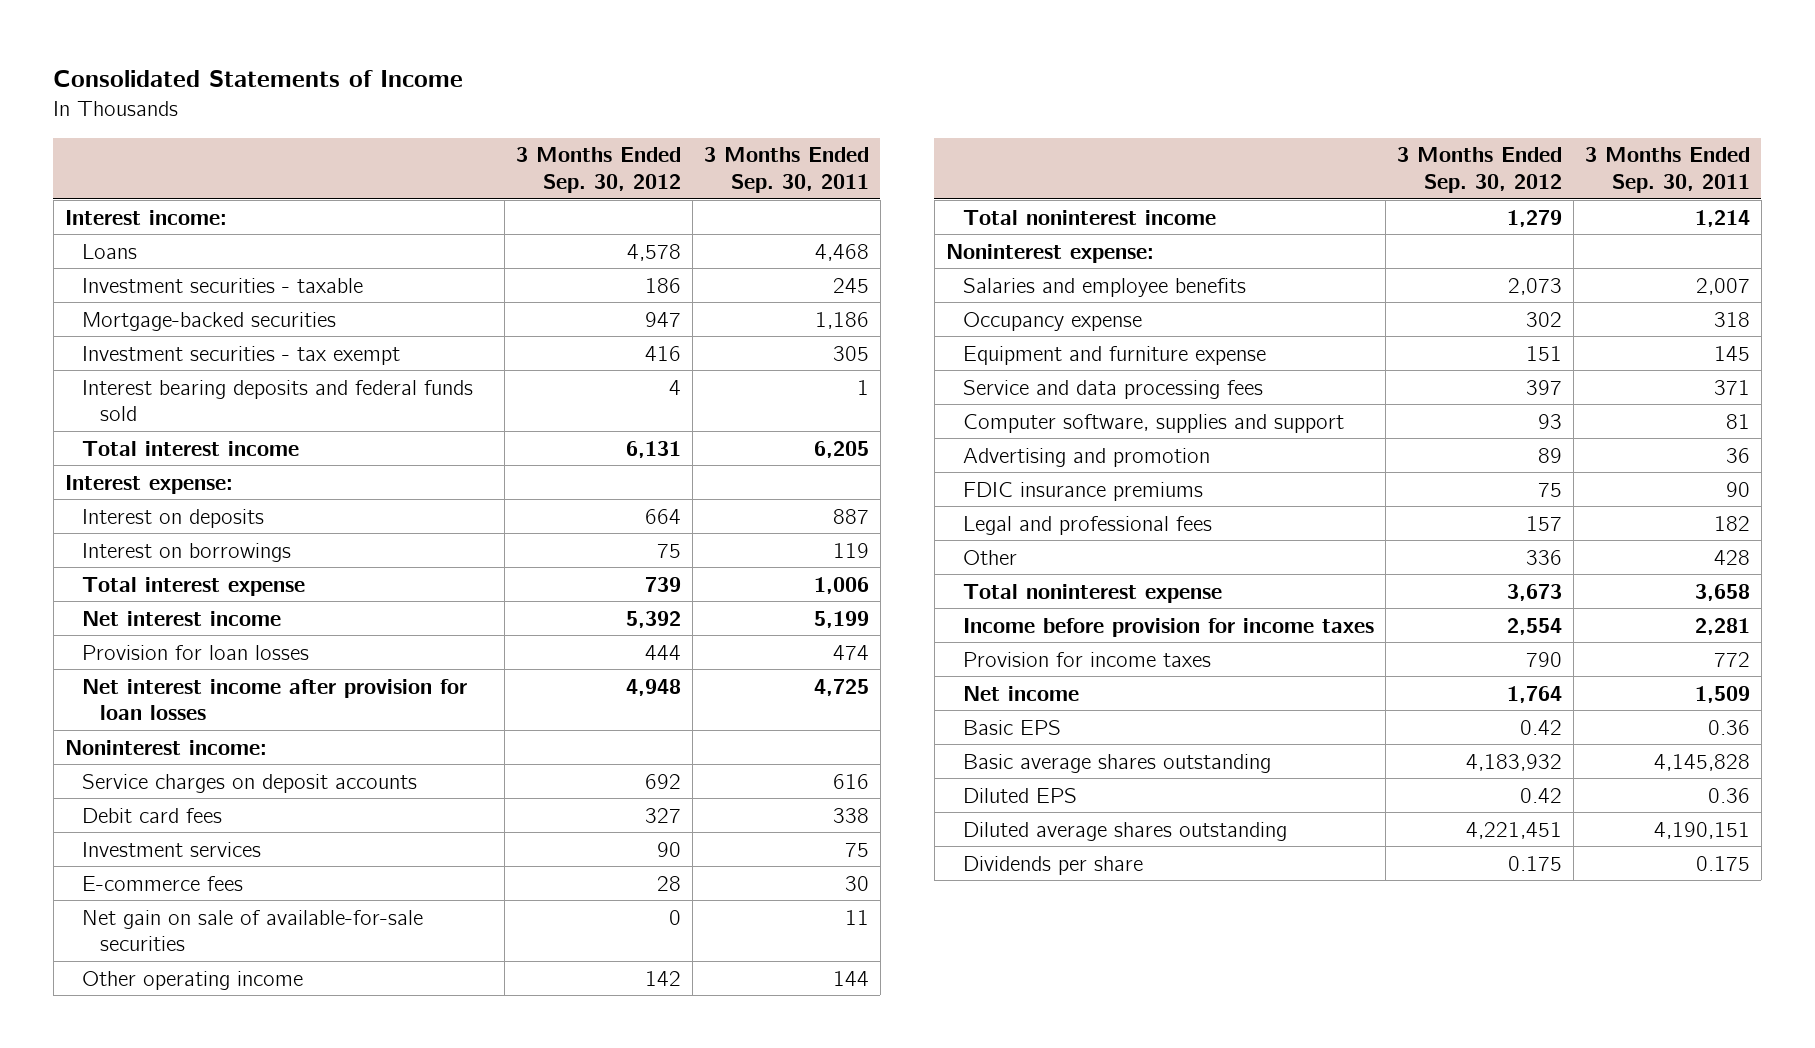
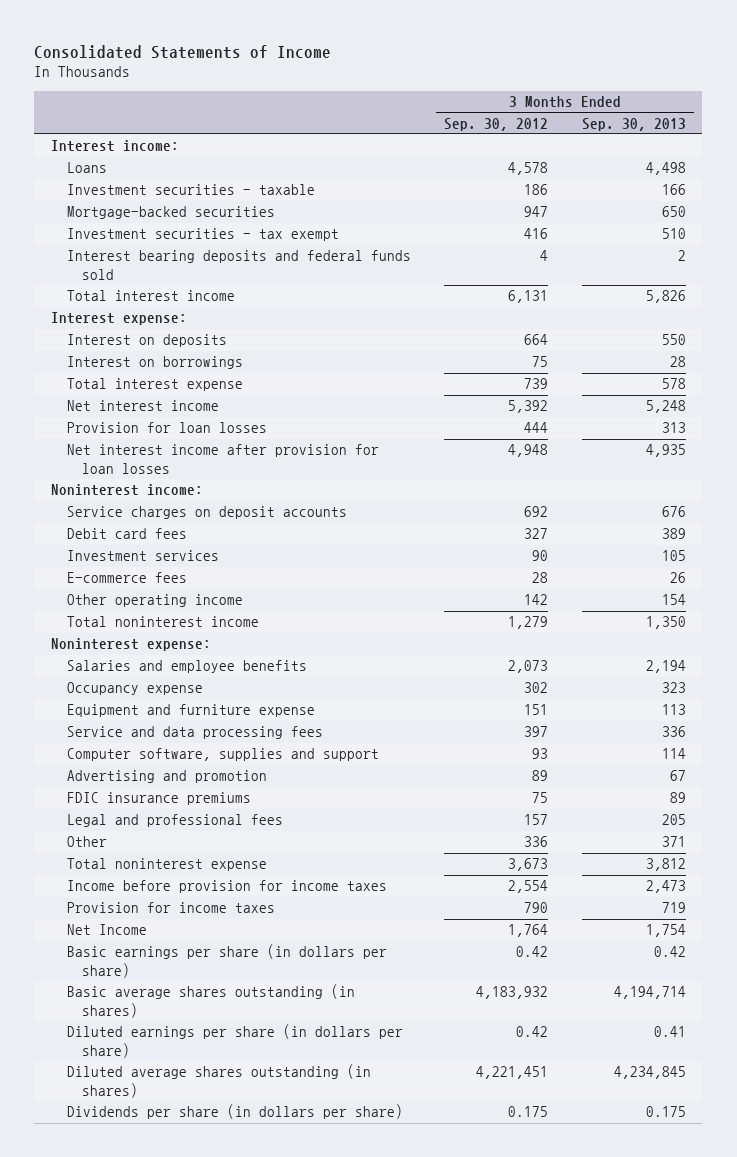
[703,147,869,193] 3 Months Ended Sep. 30, 2011 -> none
none -> [581,117,686,131] Sep. 30, 2013
[82,909,424,952] Net gain on sale of available-for-sale securities -> none
[963,685,1080,701] Net income -> [66,924,147,936] Net Income
[963,719,1062,735] Basic EPS -> [66,944,387,978] Basic earnings per share (in dollars per share)
[963,753,1272,773] Basic average shares outstanding -> [66,984,355,1018] Basic average shares outstanding (in shares)
[963,787,1078,803] Diluted EPS -> [66,1024,403,1058] Diluted earnings per share (in dollars per share)
[963,821,1288,841] Diluted average shares outstanding -> [66,1064,371,1098] Diluted average shares outstanding (in shares)
[963,855,1144,875] Dividends per share -> [66,1104,403,1120] Dividends per share (in dollars per share)

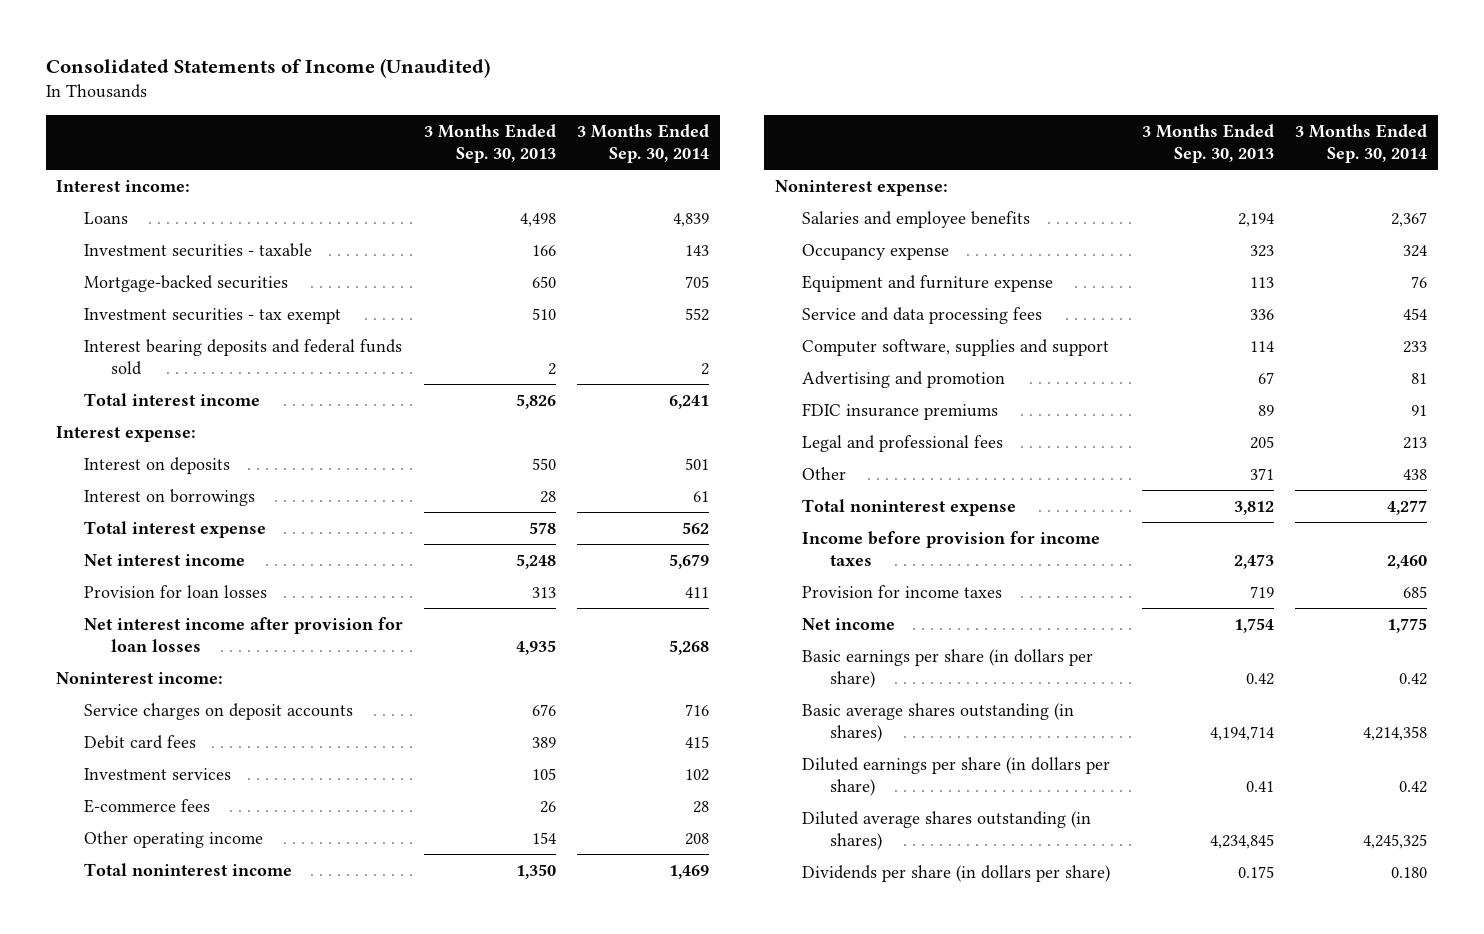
[34,44,332,59] Consolidated Statements of Income -> [45,58,490,79] Consolidated Statements of Income (Unaudited)
[444,117,549,131] Sep. 30, 2012 -> none
none -> [577,123,710,163] 3 Months Ended Sep. 30, 2014
[66,924,147,936] Net Income -> [802,617,896,630] Net income

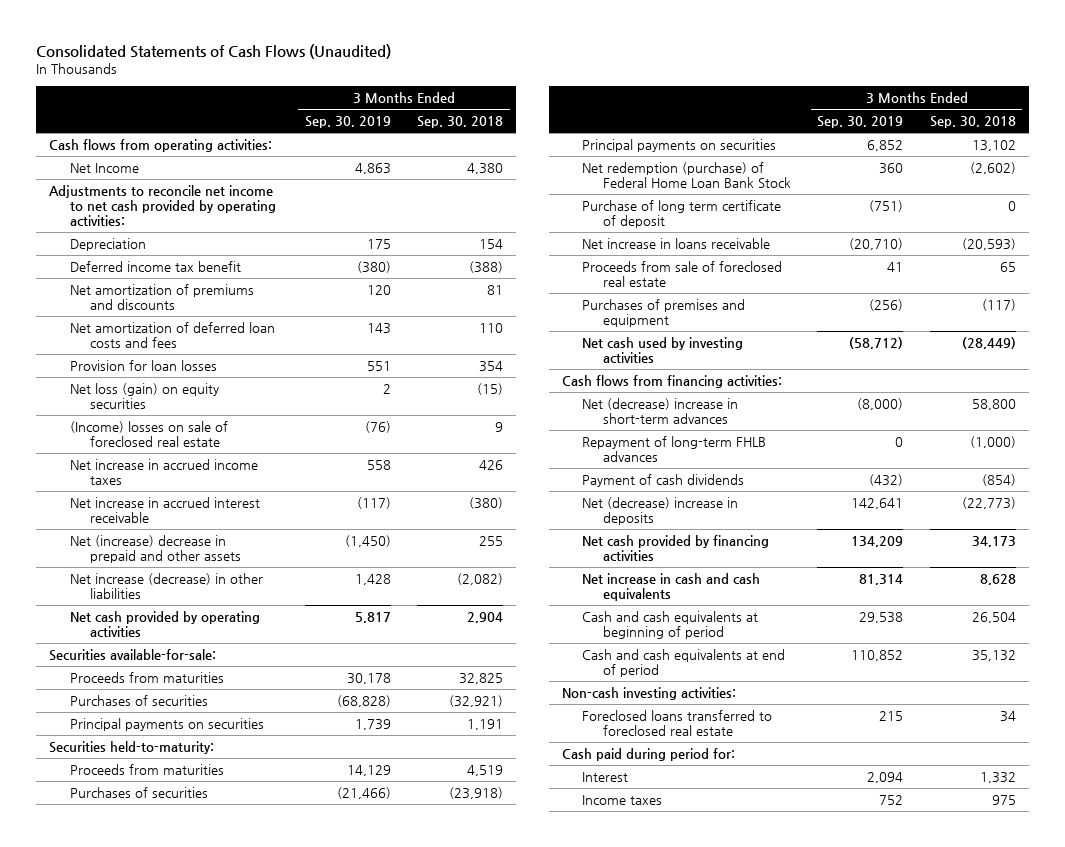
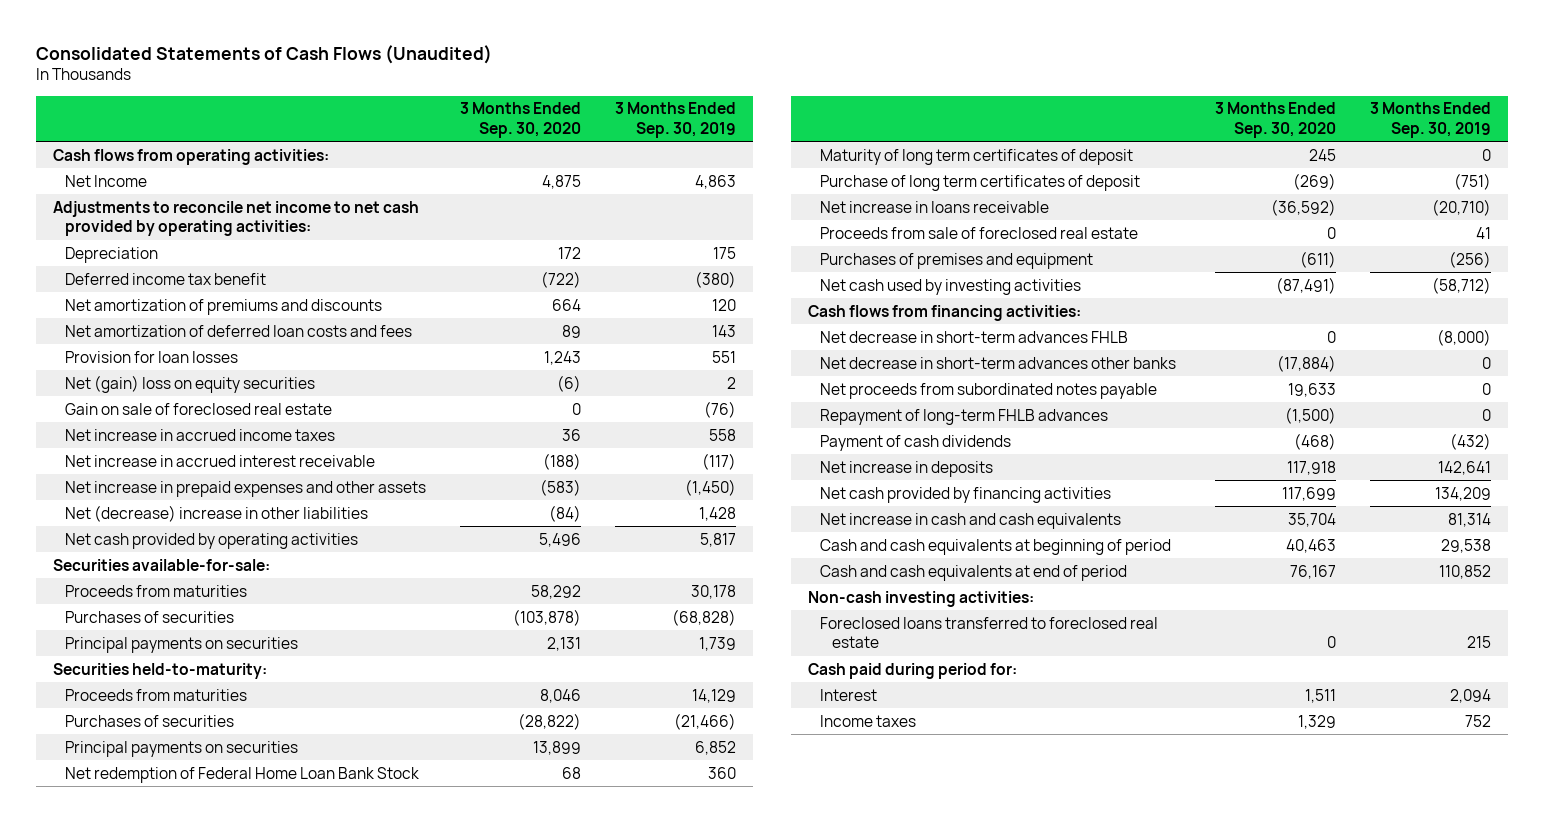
[416,116,503,129] Sep. 30, 2018 -> none
none -> [459,102,581,139] 3 Months Ended Sep. 30, 2020
[69,382,219,409] Net loss (gain) on equity securities -> [64,374,315,393] Net (gain) loss on equity securities
[69,420,228,447] (Income) losses on sale of foreclosed real estate -> [64,402,332,415] Gain on sale of foreclosed real estate
[69,534,242,563] Net (increase) decrease in prepaid and other assets -> [64,480,426,497] Net increase in prepaid expenses and other assets
[69,572,263,599] Net increase (decrease) in other liabilities -> [64,504,368,522] Net (decrease) increase in other liabilities
[582,161,791,188] Net redemption (purchase) of Federal Home Loan Bank Stock -> [64,766,419,783] Net redemption of Federal Home Loan Bank Stock
none -> [820,148,1134,165] Maturity of long term certificates of deposit
[582,199,782,228] Purchase of long term certificate of deposit -> [820,174,1141,191] Purchase of long term certificates of deposit
[582,397,739,424] Net (decrease) increase in short-term advances -> [820,330,1129,343] Net decrease in short-term advances FHLB
none -> [820,356,1177,369] Net decrease in short-term advances other banks
none -> [820,382,1158,399] Net proceeds from subordinated notes payable
[582,496,739,525] Net (decrease) increase in deposits -> [820,460,994,477] Net increase in deposits

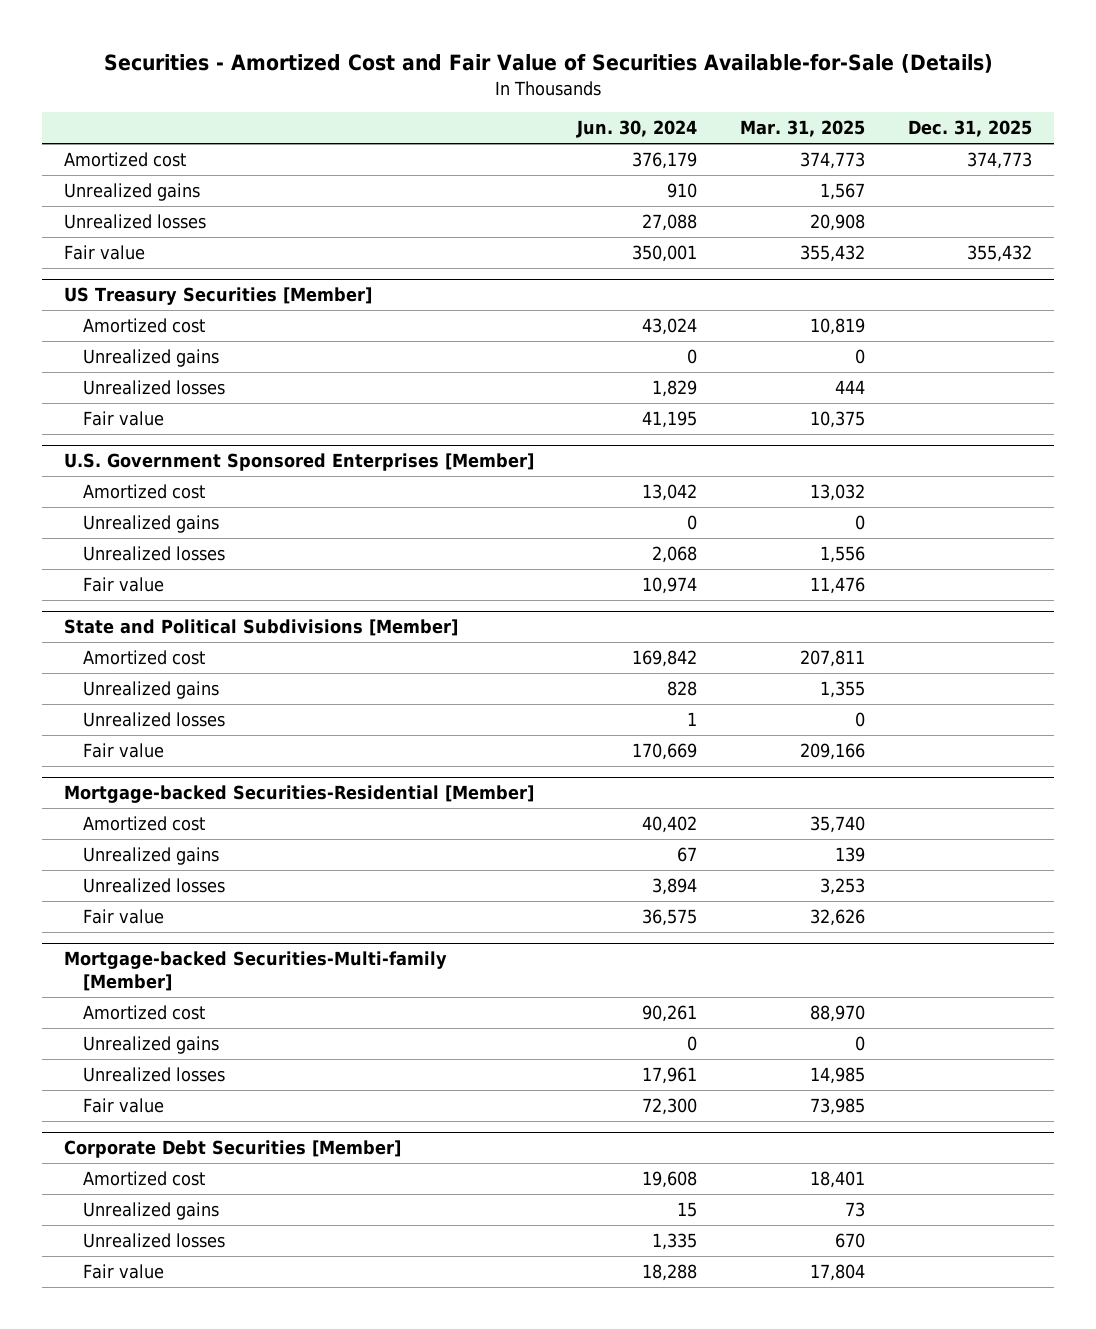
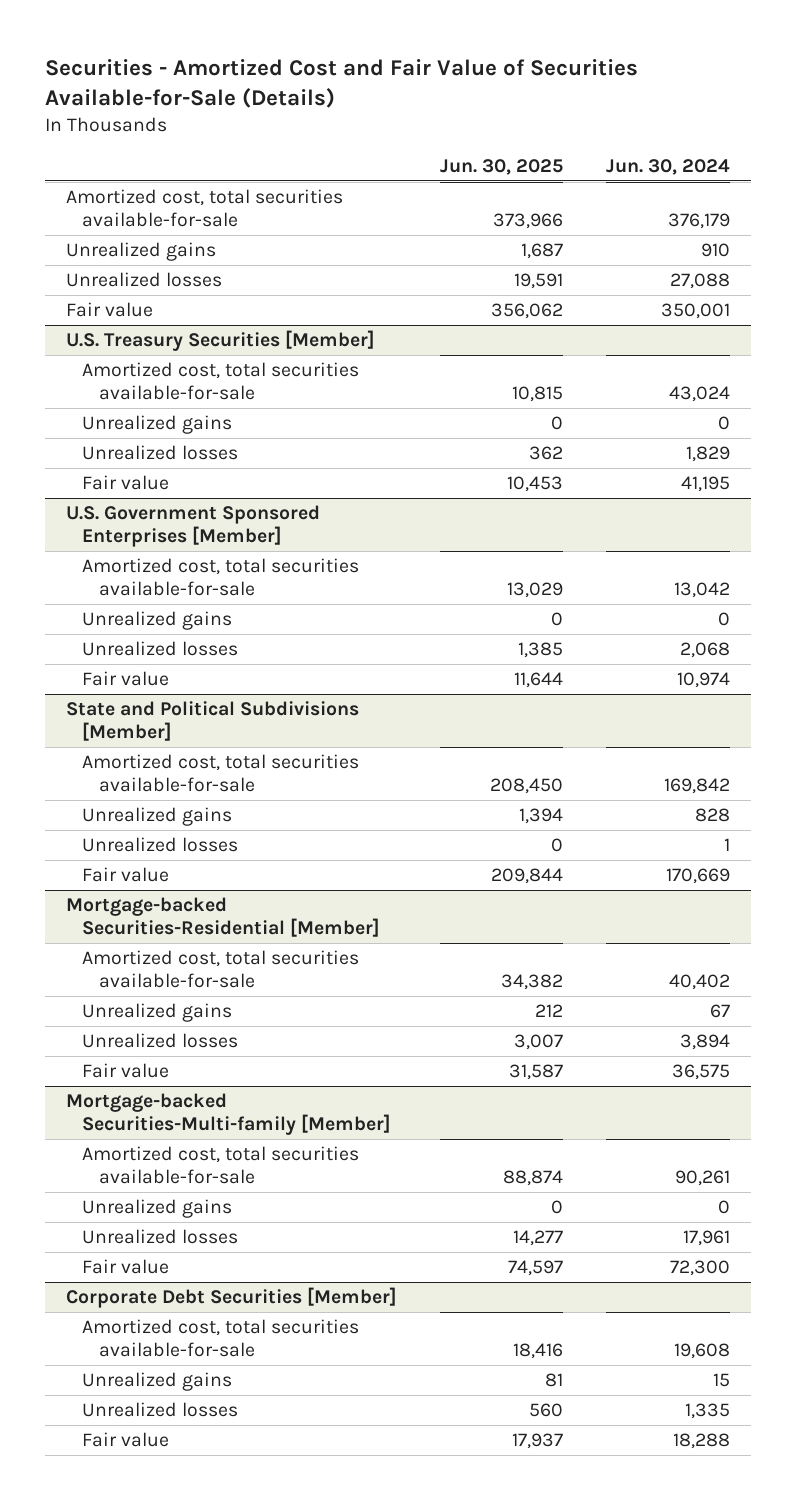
[740,120,866,138] Mar. 31, 2025 -> none
[908,120,1033,138] Dec. 31, 2025 -> none
none -> [440,158,564,175] Jun. 30, 2025
[63,152,186,168] Amortized cost -> [66,189,344,227] Amortized cost, total securities available-for-sale
[63,287,372,306] US Treasury Securities [Member] -> [66,330,376,352] U.S. Treasury Securities [Member]
[83,318,206,334] Amortized cost -> [82,362,360,400] Amortized cost, total securities available-for-sale
[83,484,206,500] Amortized cost -> [82,558,360,596] Amortized cost, total securities available-for-sale
[83,650,206,666] Amortized cost -> [82,754,360,792] Amortized cost, total securities available-for-sale
[83,816,206,832] Amortized cost -> [82,950,360,988] Amortized cost, total securities available-for-sale
[83,1005,206,1021] Amortized cost -> [82,1146,360,1184] Amortized cost, total securities available-for-sale
[83,1171,206,1187] Amortized cost -> [82,1319,360,1357] Amortized cost, total securities available-for-sale

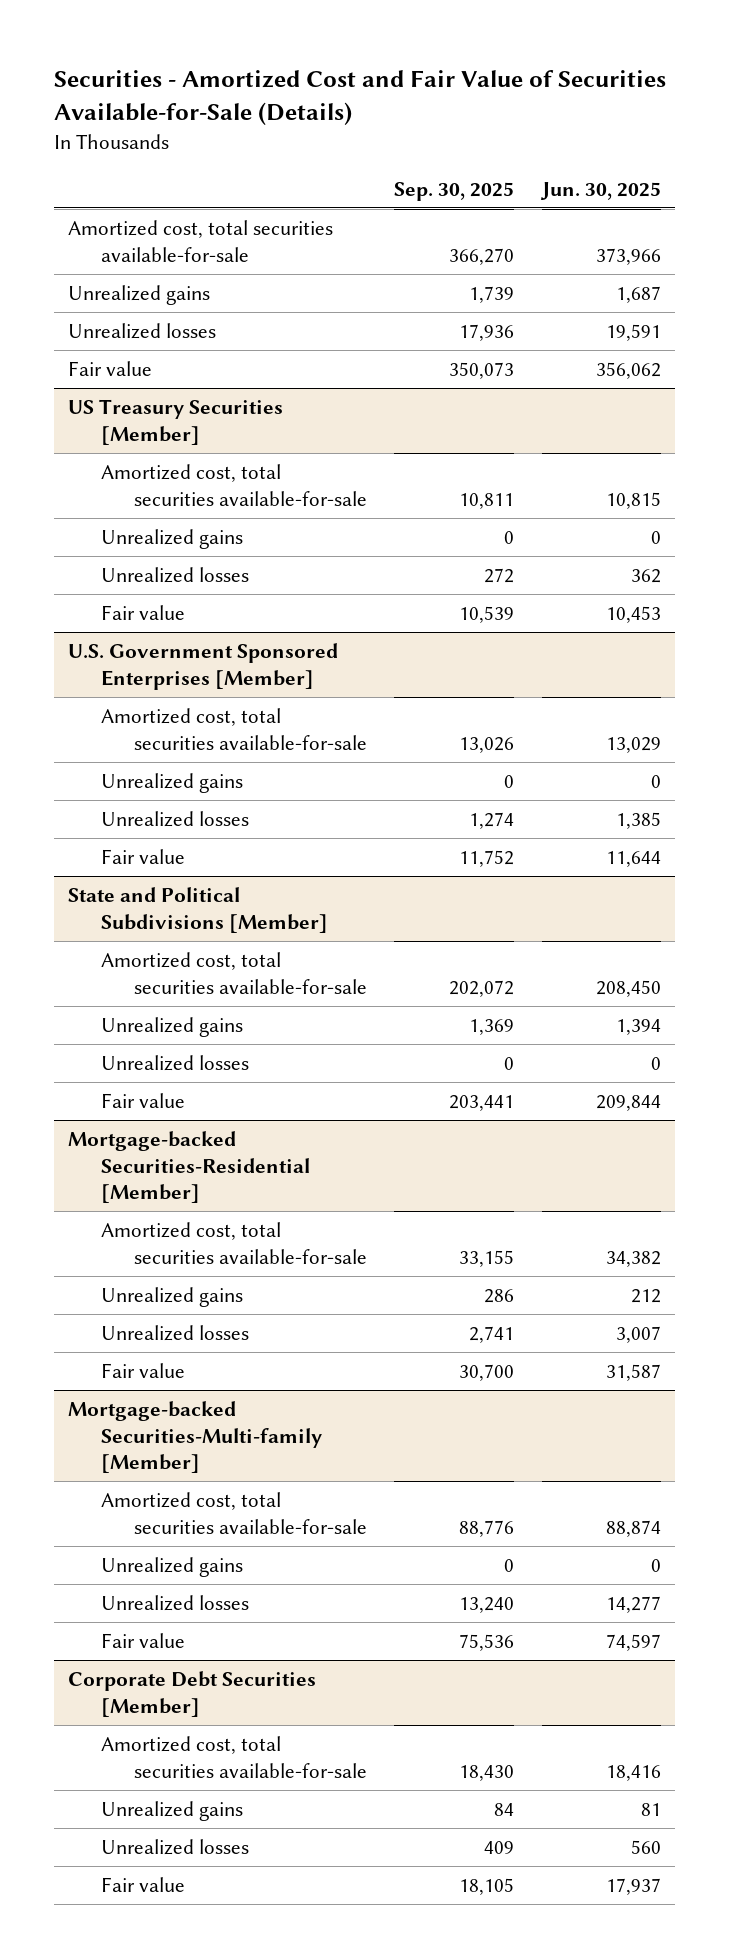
[605,158,730,175] Jun. 30, 2024 -> none
none -> [394,181,515,201] Sep. 30, 2025
[66,330,376,352] U.S. Treasury Securities [Member] -> [67,398,283,445] US Treasury Securities [Member]

